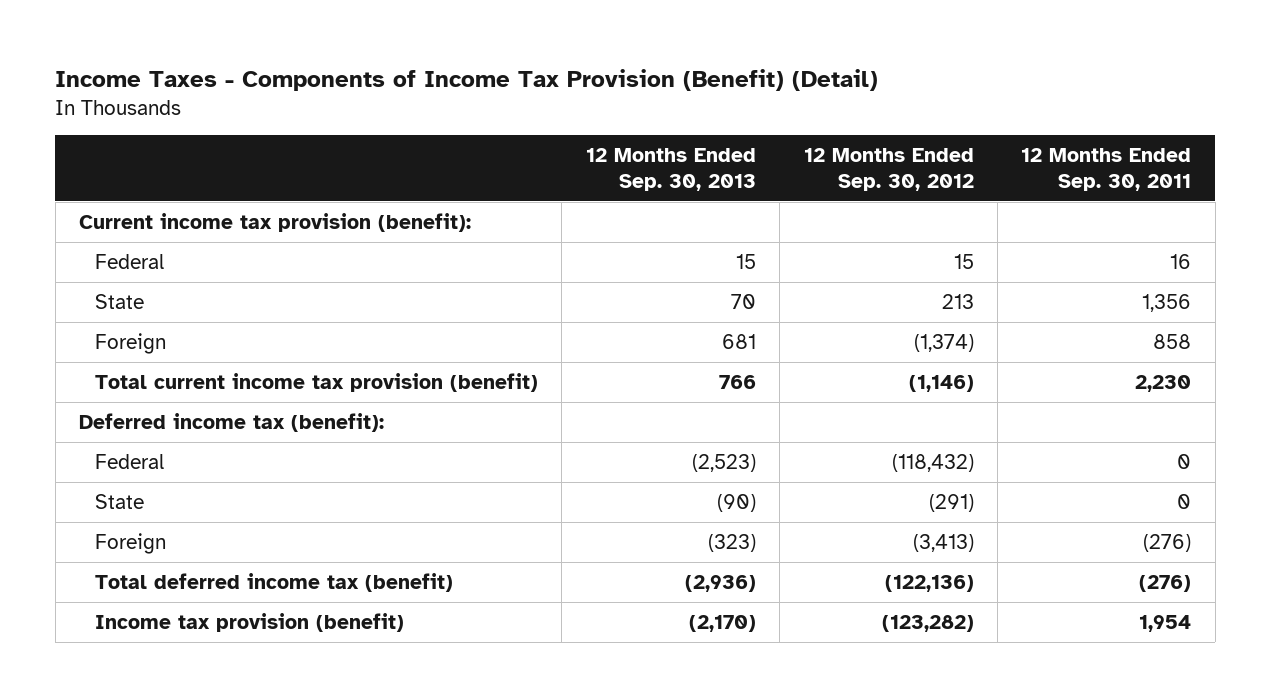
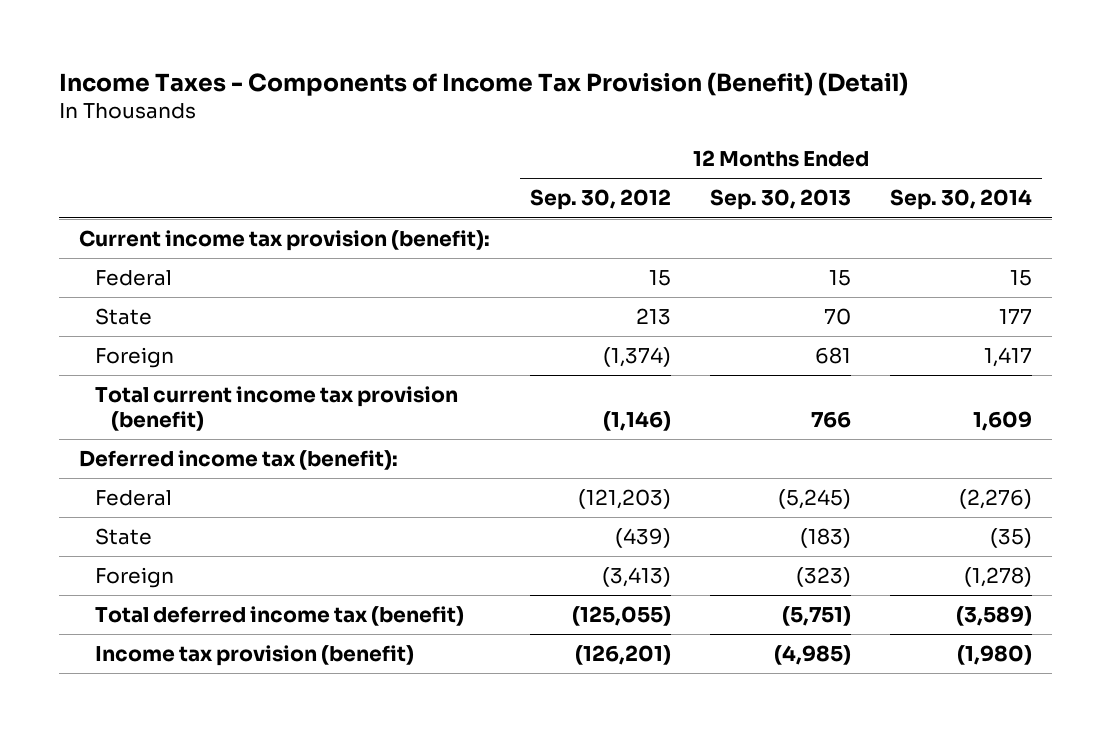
[1021,148,1192,191] 12 Months Ended Sep. 30, 2011 -> none
none -> [890,189,1033,211] Sep. 30, 2014
[691,453,756,472] (2,523) -> [778,489,852,510] (5,245)
[891,453,974,472] (118,432) -> [577,489,671,510] (121,203)
[716,493,756,512] (90) -> [800,528,852,549] (183)
[928,493,974,512] (291) -> [614,528,671,549] (439)
[684,574,756,592] (2,936) -> [782,606,852,627] (5,751)
[884,574,974,592] (122,136) -> [571,606,671,627] (125,055)
[688,614,756,632] (2,170) -> [774,645,852,666] (4,985)
[881,614,974,632] (123,282) -> [574,645,671,666] (126,201)

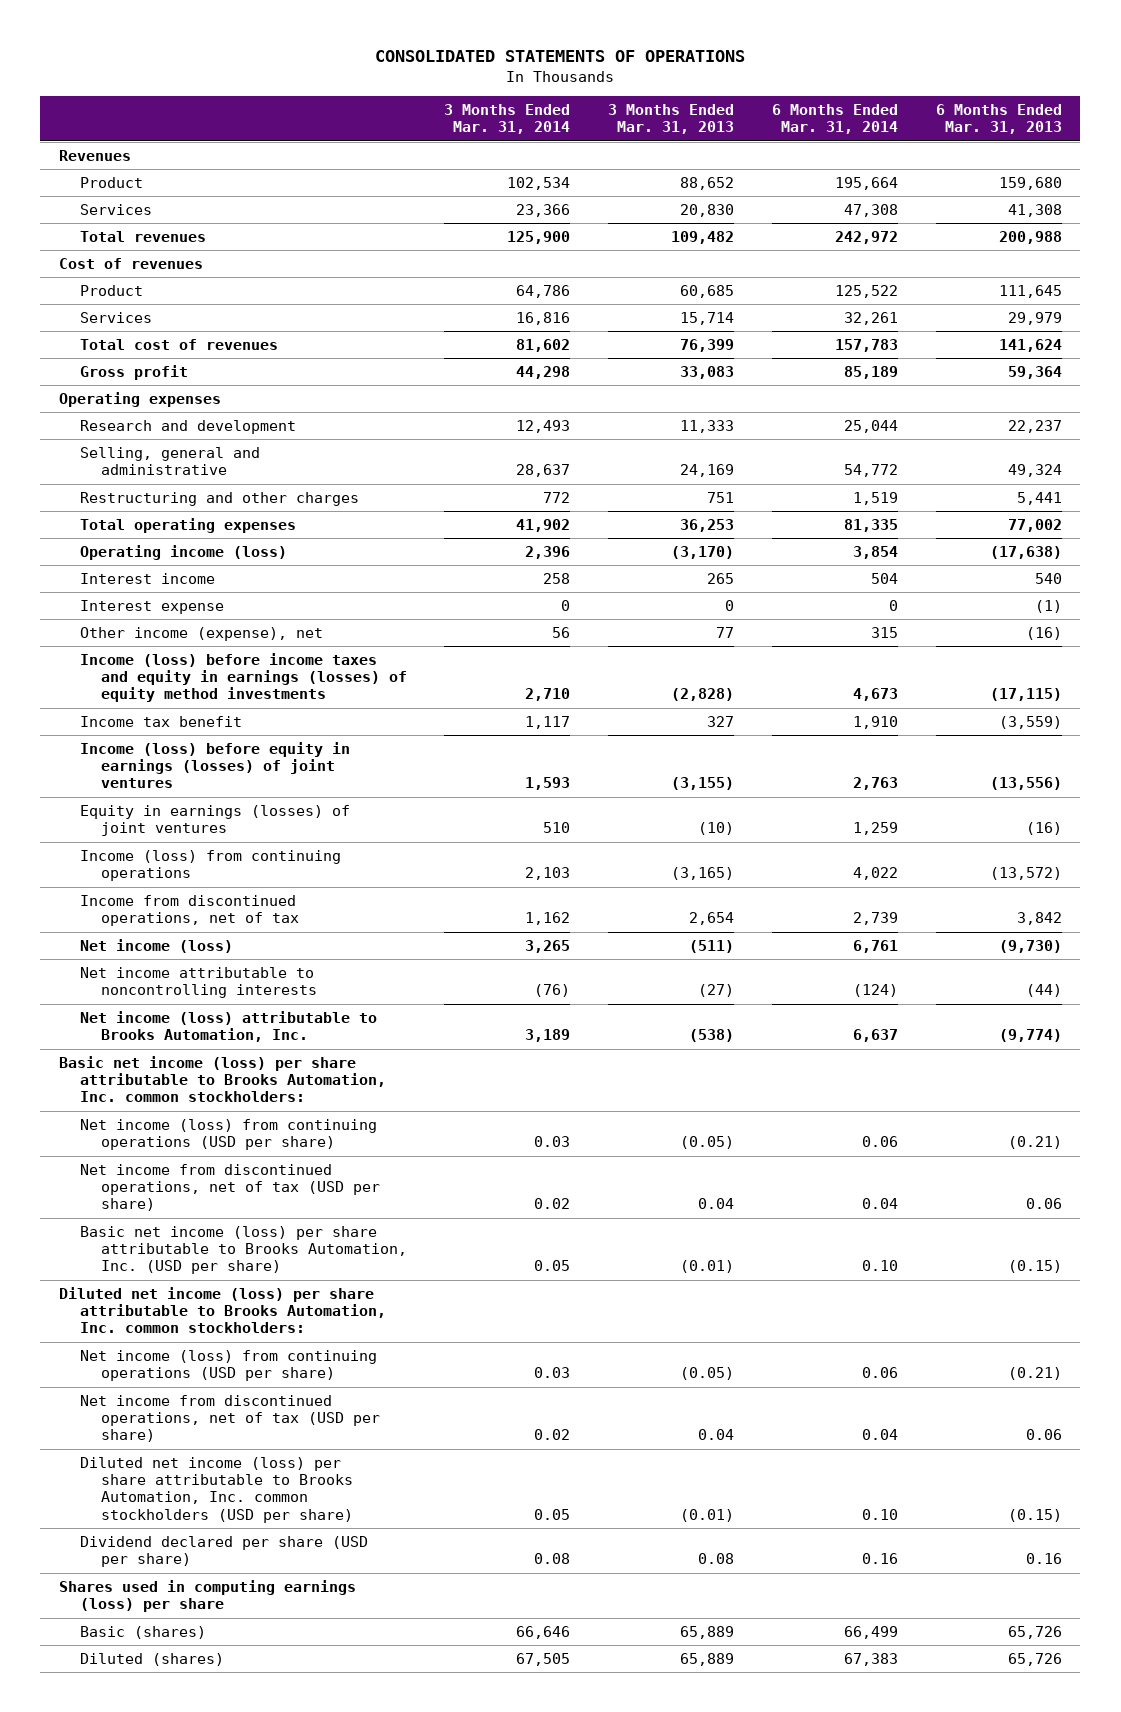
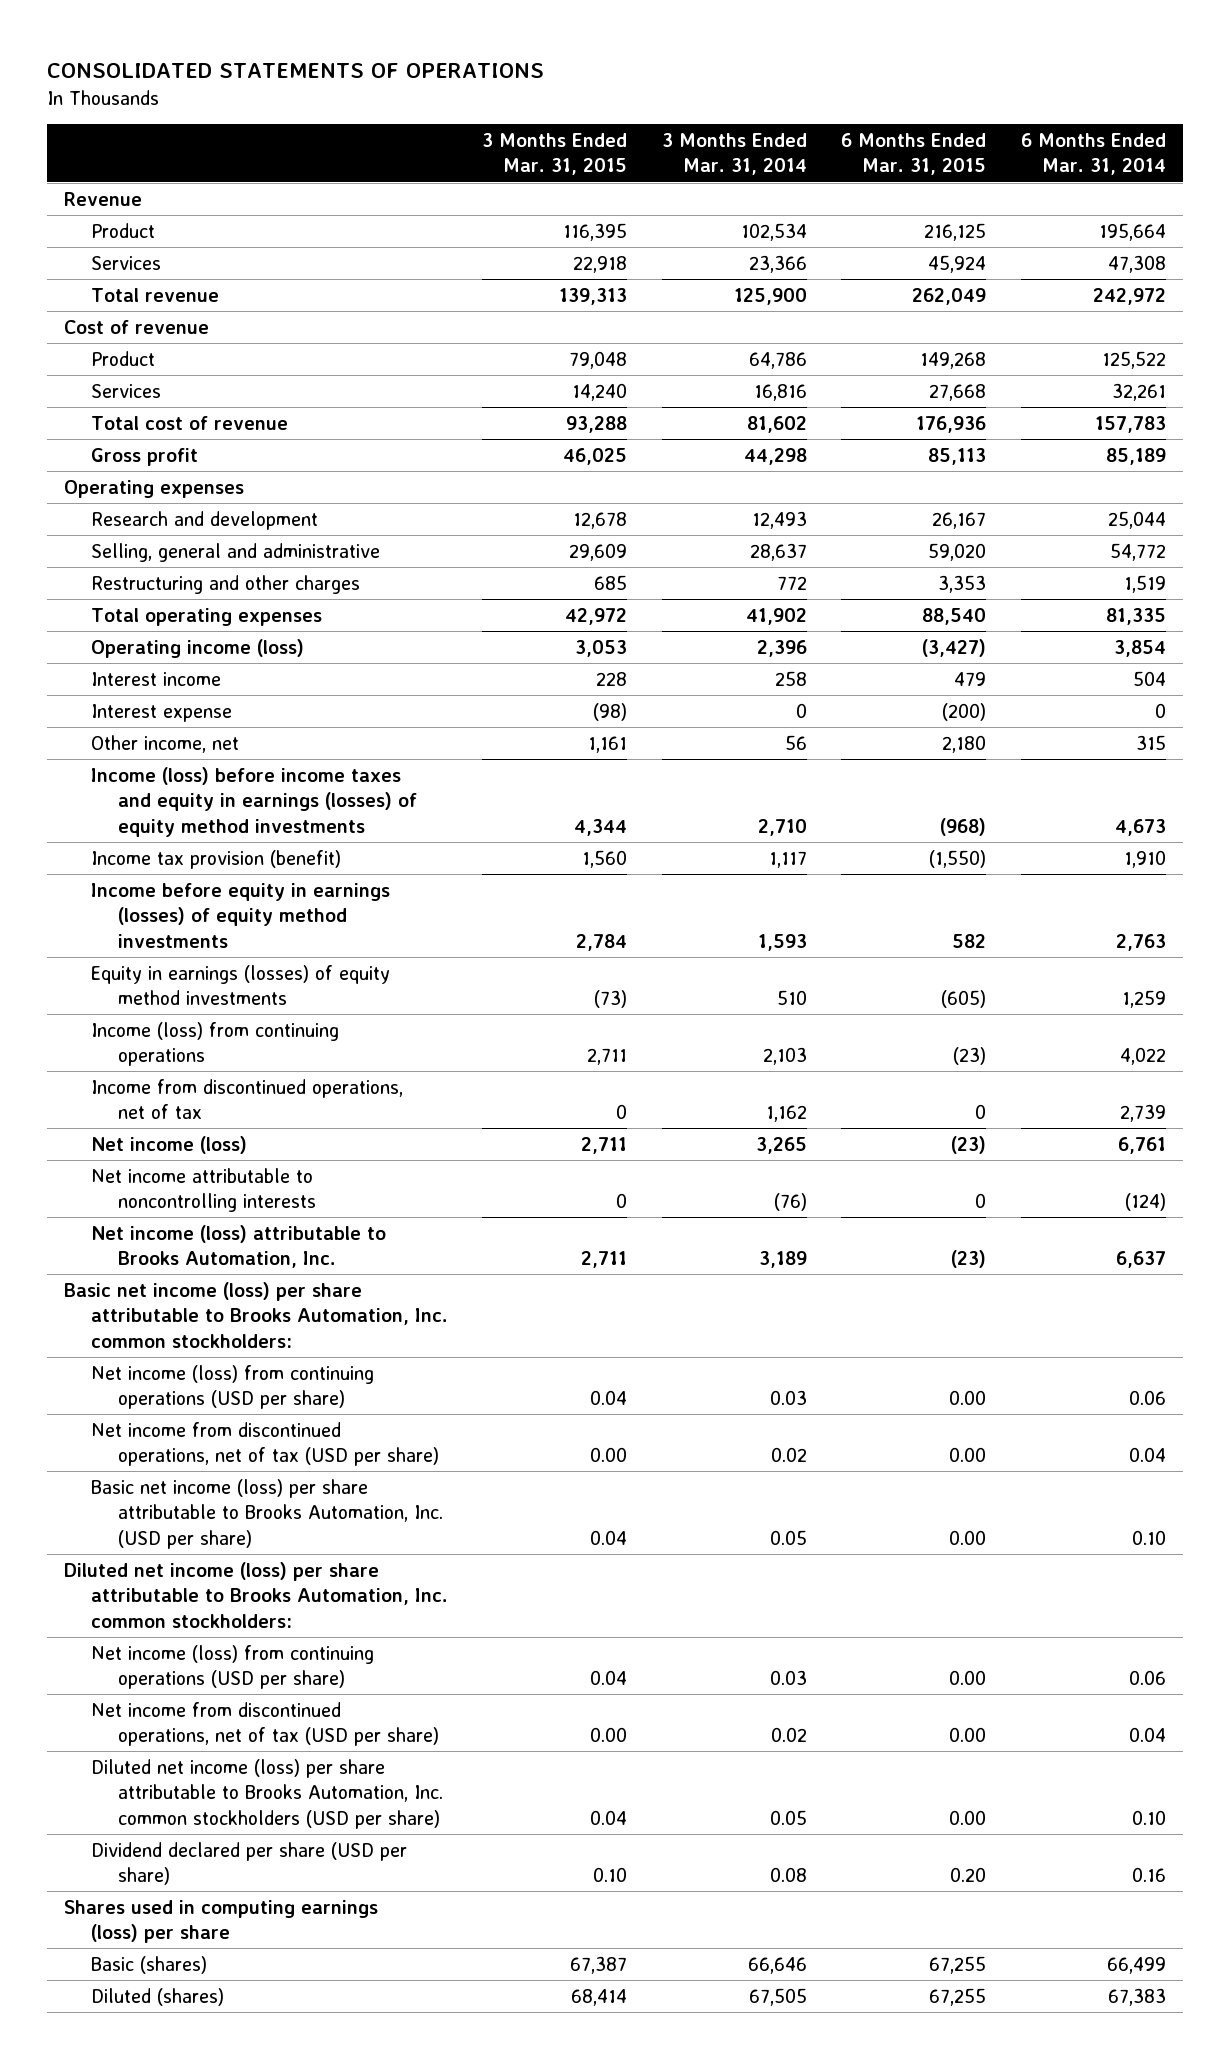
[608,103,735,135] 3 Months Ended Mar. 31, 2013 -> none
[935,103,1062,135] 6 Months Ended Mar. 31, 2013 -> none
none -> [482,132,628,176] 3 Months Ended Mar. 31, 2015
none -> [841,132,987,176] 6 Months Ended Mar. 31, 2015
[59,149,132,161] Revenues -> [64,191,143,206] Revenue
[79,230,206,242] Total revenues -> [90,287,219,302] Total revenue
[59,257,204,269] Cost of revenues -> [64,319,210,334] Cost of revenue
[79,338,278,350] Total cost of revenues -> [90,415,288,430] Total cost of revenue
[79,626,323,641] Other income (expense), net -> [90,734,239,753] Other income, net
[79,715,242,727] Income tax benefit -> [90,849,341,869] Income tax provision (benefit)
[79,741,350,789] Income (loss) before equity in earnings (losses) of joint ventures -> [90,882,390,948] Income before equity in earnings (losses) of equity method investments
[79,804,350,837] Equity in earnings (losses) of joint ventures -> [90,964,390,1006] Equity in earnings (losses) of equity method investments

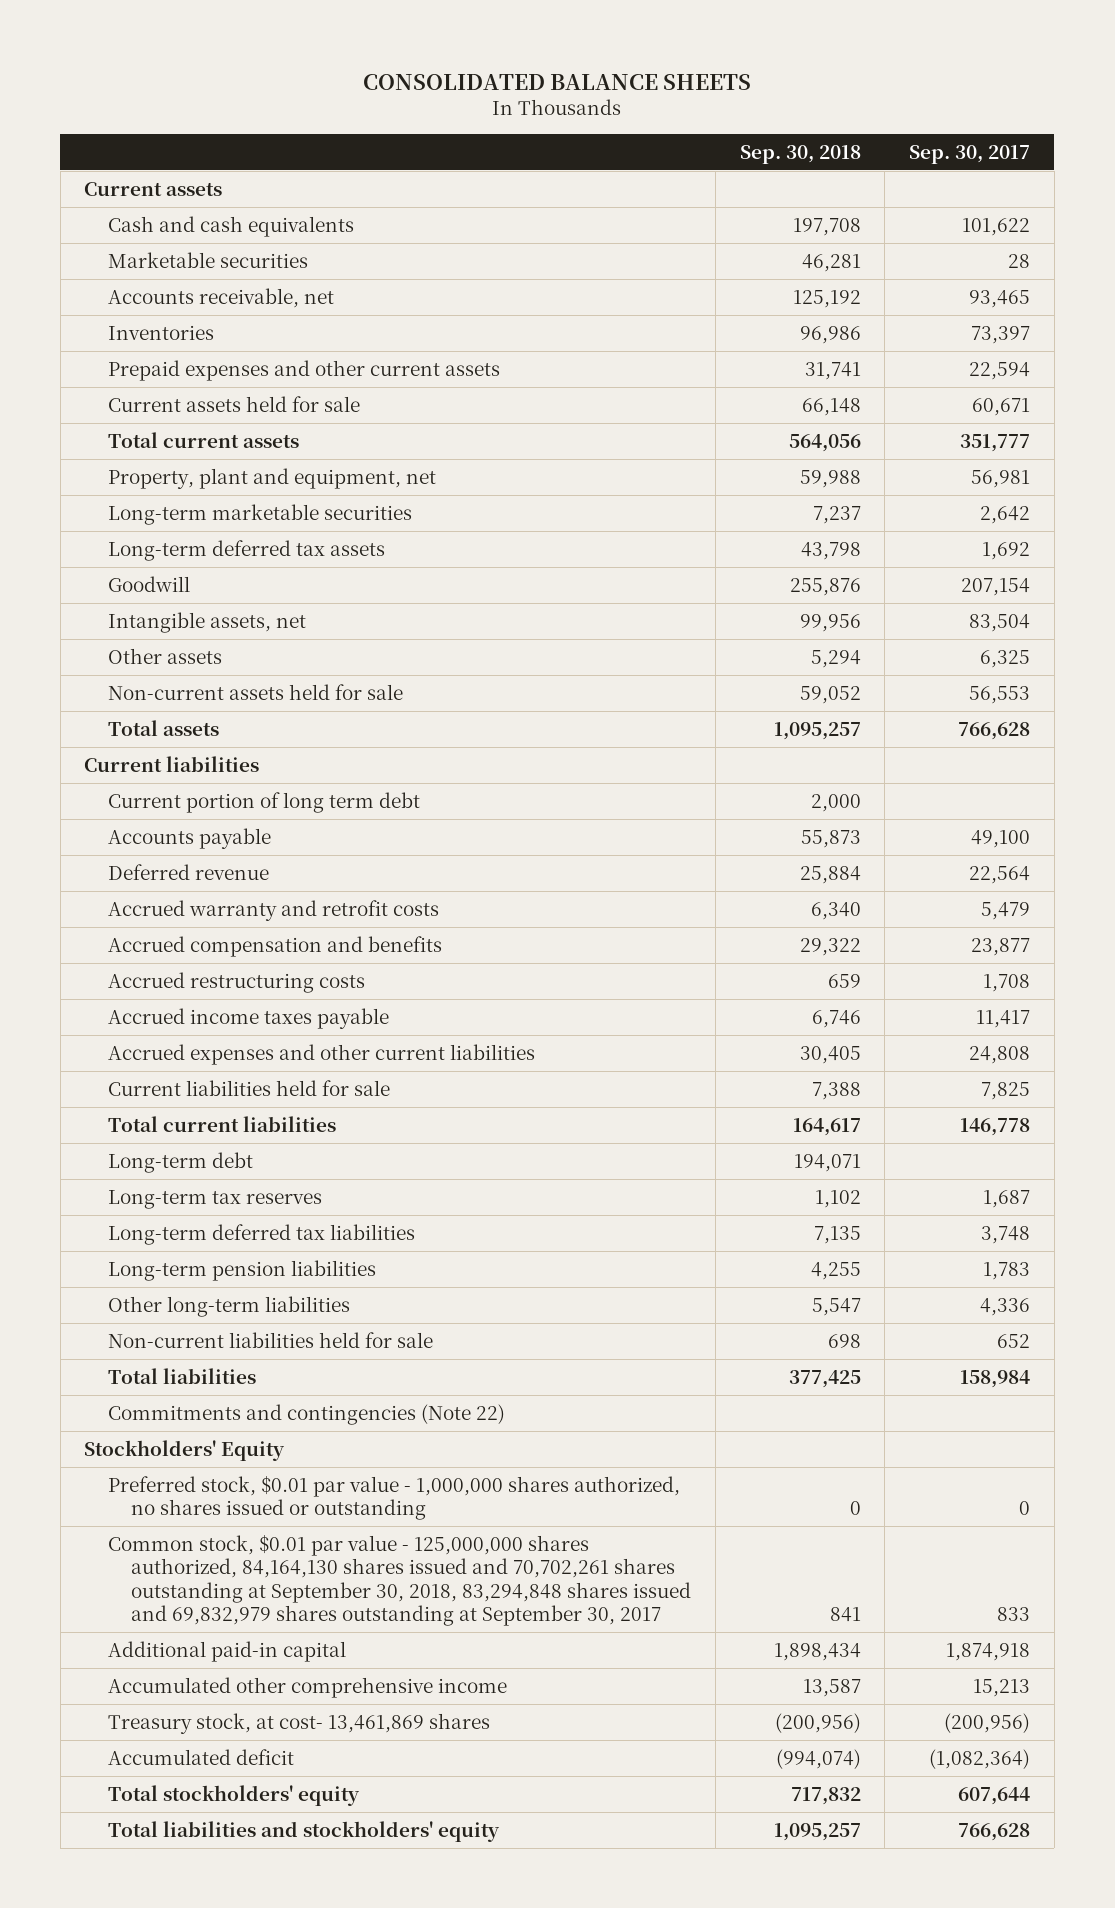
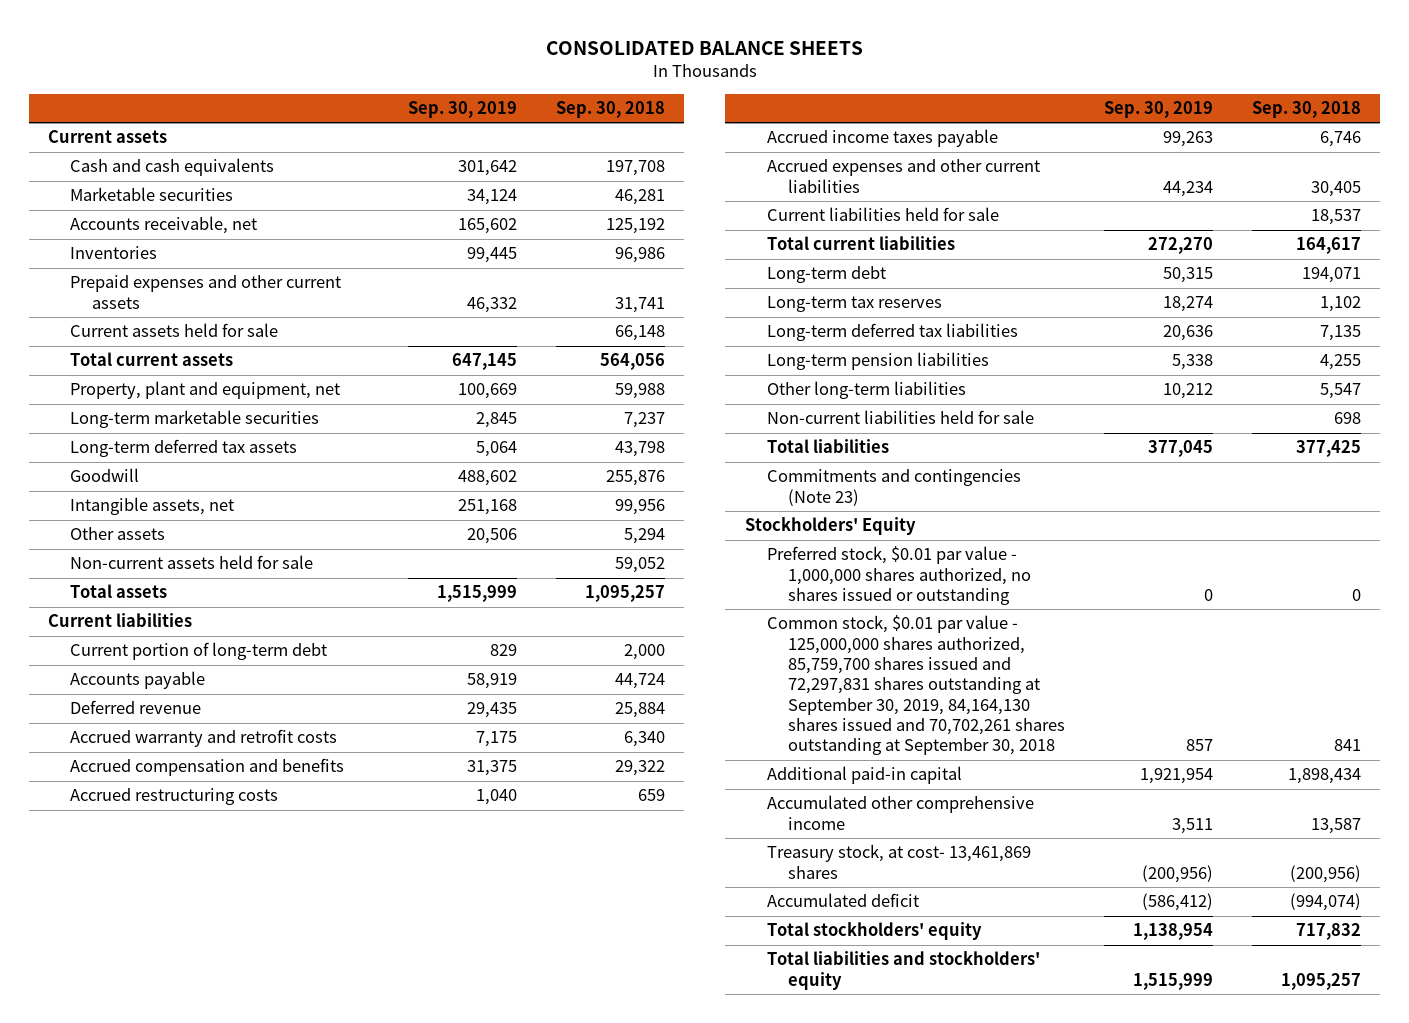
[909,144,1031,164] Sep. 30, 2017 -> none
none -> [408,100,518,118] Sep. 30, 2019
[107,791,420,813] Current portion of long term debt -> [70,642,328,661] Current portion of long-term debt
[800,829,861,848] 55,873 -> [614,673,665,690] 44,724
[811,1081,861,1100] 7,388 -> [1310,209,1361,226] 18,537
[107,1403,505,1425] Commitments and contingencies (Note 22) -> [766,469,1021,506] Commitments and contingencies (Note 23)
[107,1534,692,1626] Common stock, $0.01 par value - 125,000,000 shares authorized, 84,164,130 shares issued and 70,702,261 shares outstanding at September 30, 2018, 83,294,848 shares issued and 69,832,979 shares outstanding at September 30, 2017 -> [766,615,1066,756] Common stock, $0.01 par value - 125,000,000 shares authorized, 85,759,700 shares issued and 72,297,831 shares outstanding at September 30, 2019, 84,164,130 shares issued and 70,702,261 shares outstanding at September 30, 2018

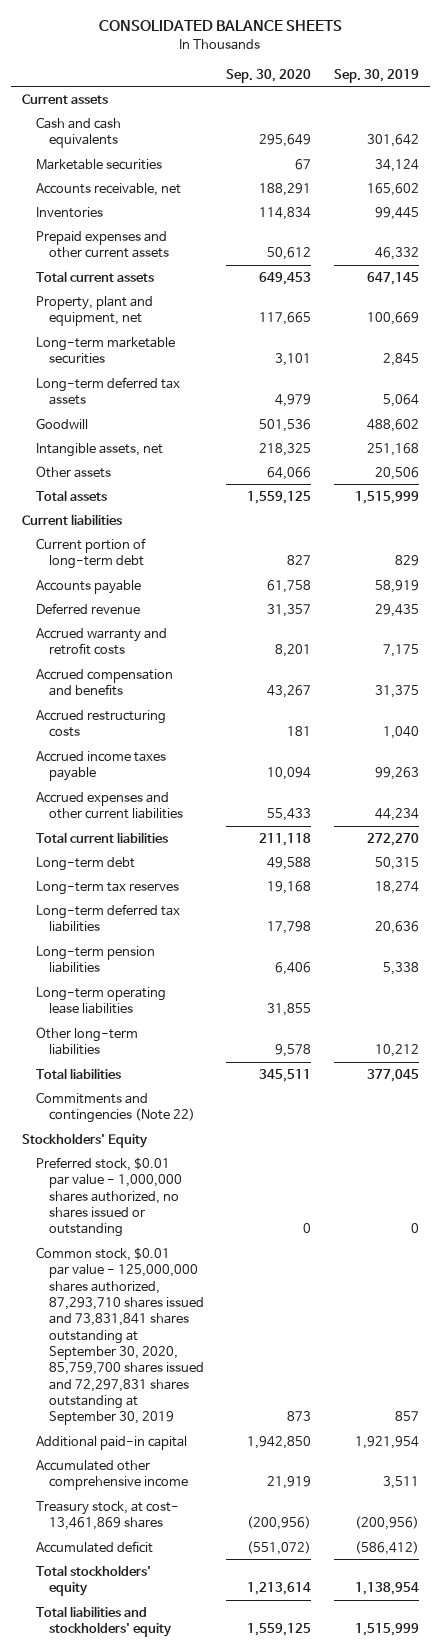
[555,100,665,118] Sep. 30, 2018 -> none
none -> [226,69,312,84] Sep. 30, 2020
[70,323,279,338] Current assets held for sale -> none
[70,555,314,570] Non-current assets held for sale -> none
[766,207,999,222] Current liabilities held for sale -> none
none -> [35,986,166,1015] Long-term operating lease liabilities
[766,410,1034,425] Non-current liabilities held for sale -> none
[766,469,1021,506] Commitments and contingencies (Note 23) -> [35,1091,196,1124] Commitments and contingencies (Note 22)
[766,615,1066,756] Common stock, $0.01 par value - 125,000,000 shares authorized, 85,759,700 shares issued and 72,297,831 shares outstanding at September 30, 2019, 84,164,130 shares issued and 70,702,261 shares outstanding at September 30, 2018 -> [35,1246,205,1426] Common stock, $0.01 par value - 125,000,000 shares authorized, 87,293,710 shares issued and 73,831,841 shares outstanding at September 30, 2020, 85,759,700 shares issued and 72,297,831 shares outstanding at September 30, 2019

